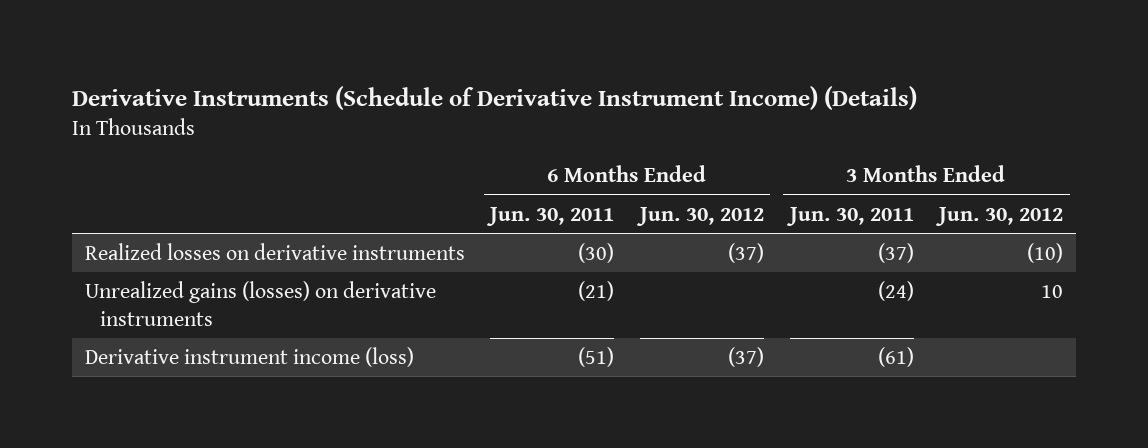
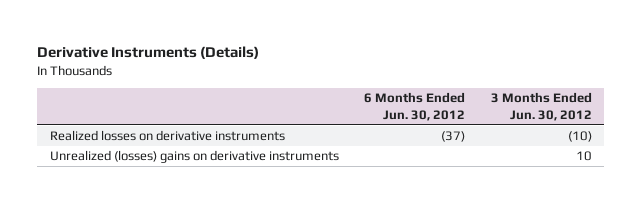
[71,85,917,110] Derivative Instruments (Schedule of Derivative Instrument Income) (Details) -> [37,46,260,60] Derivative Instruments (Details)
[486,206,615,226] Jun. 30, 2011 -> none
[785,206,914,226] Jun. 30, 2011 -> none
[84,346,414,367] Derivative instrument income (loss) -> none
[84,280,436,326] Unrealized gains (losses) on derivative instruments -> [49,150,339,164] Unrealized (losses) gains on derivative instruments

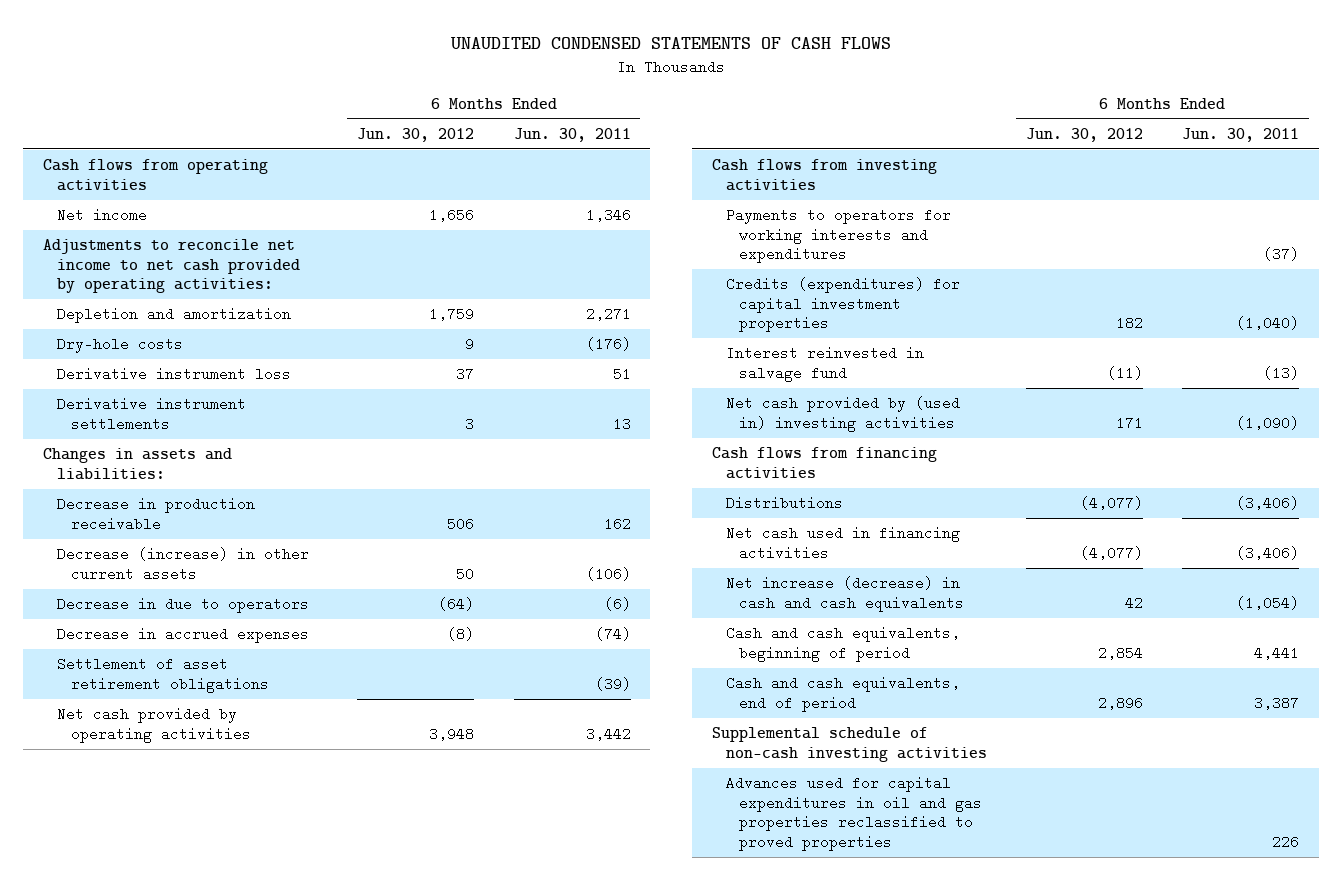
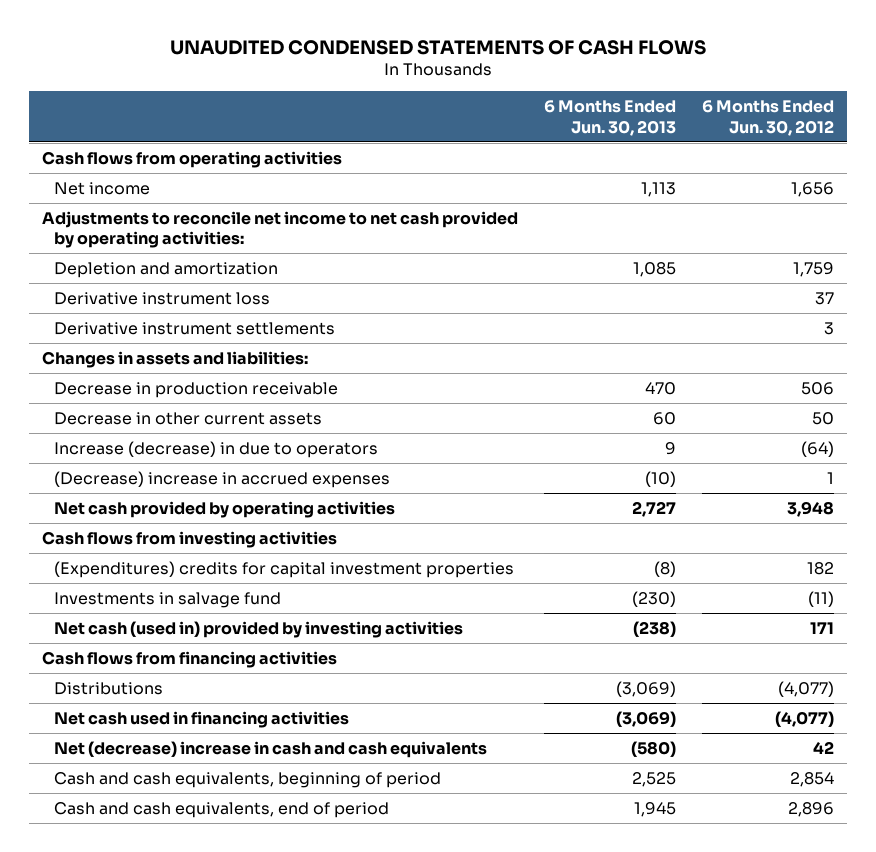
[513,127,631,142] Jun. 30, 2011 -> none
none -> [544,100,677,136] 6 Months Ended Jun. 30, 2013
[57,337,184,354] Dry-hole costs -> none
[57,657,269,693] Settlement of asset retirement obligations -> none
[57,547,310,581] Decrease (increase) in other current assets -> [54,411,323,425] Decrease in other current assets
[57,597,310,614] Decrease in due to operators -> [54,440,379,458] Increase (decrease) in due to operators
[57,627,310,644] Decrease in accrued expenses -> [54,470,391,488] (Decrease) increase in accrued expenses
[447,627,475,642] (8) -> [827,471,835,484] 1
[725,208,951,264] Payments to operators for working interests and expenditures -> none
[725,277,960,333] Credits (expenditures) for capital investment properties -> [54,560,515,578] (Expenditures) credits for capital investment properties
[725,346,924,382] Interest reinvested in salvage fund -> [54,591,282,608] Investments in salvage fund
[725,396,960,432] Net cash provided by (used in) investing activities -> [54,620,464,638] Net cash (used in) provided by investing activities
[725,576,965,612] Net increase (decrease) in cash and cash equivalents -> [54,740,488,758] Net (decrease) increase in cash and cash equivalents
[711,727,987,762] Supplemental schedule of non-cash investing activities -> none
[725,776,983,851] Advances used for capital expenditures in oil and gas properties reclassified to proved properties -> none

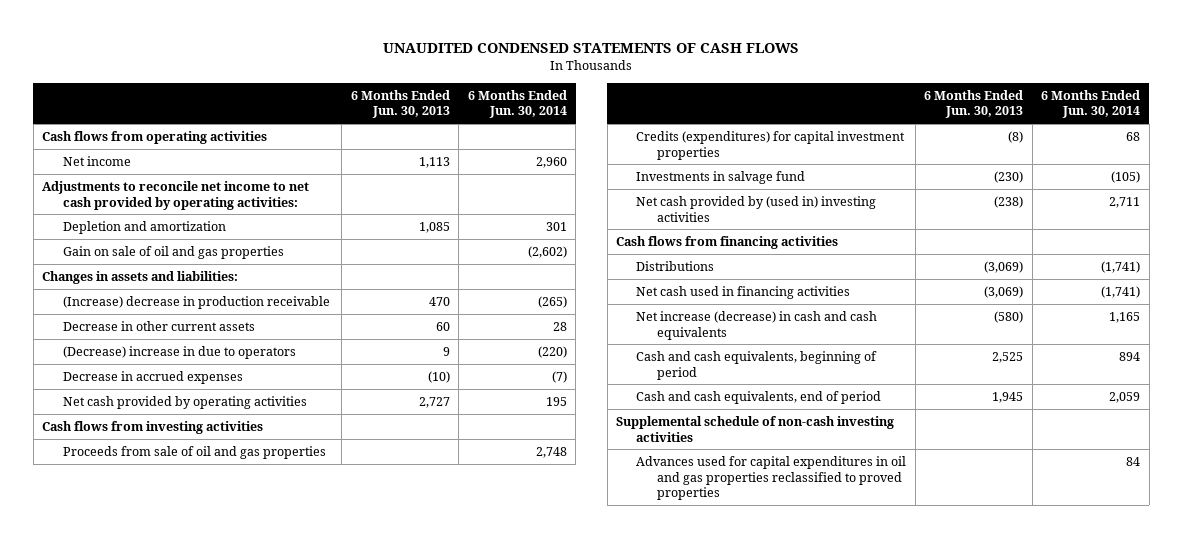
[702,100,835,136] 6 Months Ended Jun. 30, 2012 -> none
none -> [467,89,567,119] 6 Months Ended Jun. 30, 2014
[54,291,271,305] Derivative instrument loss -> none
[54,321,336,335] Derivative instrument settlements -> none
none -> [62,246,284,260] Gain on sale of oil and gas properties
[54,381,339,398] Decrease in production receivable -> [62,296,330,310] (Increase) decrease in production receivable
[54,440,379,458] Increase (decrease) in due to operators -> [62,346,296,360] (Decrease) increase in due to operators
[54,470,391,488] (Decrease) increase in accrued expenses -> [62,371,243,385] Decrease in accrued expenses
none -> [62,446,326,460] Proceeds from sale of oil and gas properties
[54,560,515,578] (Expenditures) credits for capital investment properties -> [636,131,906,160] Credits (expenditures) for capital investment properties
[54,620,464,638] Net cash (used in) provided by investing activities -> [636,196,877,222] Net cash provided by (used in) investing activities
[54,740,488,758] Net (decrease) increase in cash and cash equivalents -> [636,311,878,340] Net increase (decrease) in cash and cash equivalents
none -> [616,416,895,442] Supplemental schedule of non-cash investing activities
none -> [636,456,907,501] Advances used for capital expenditures in oil and gas properties reclassified to proved properties

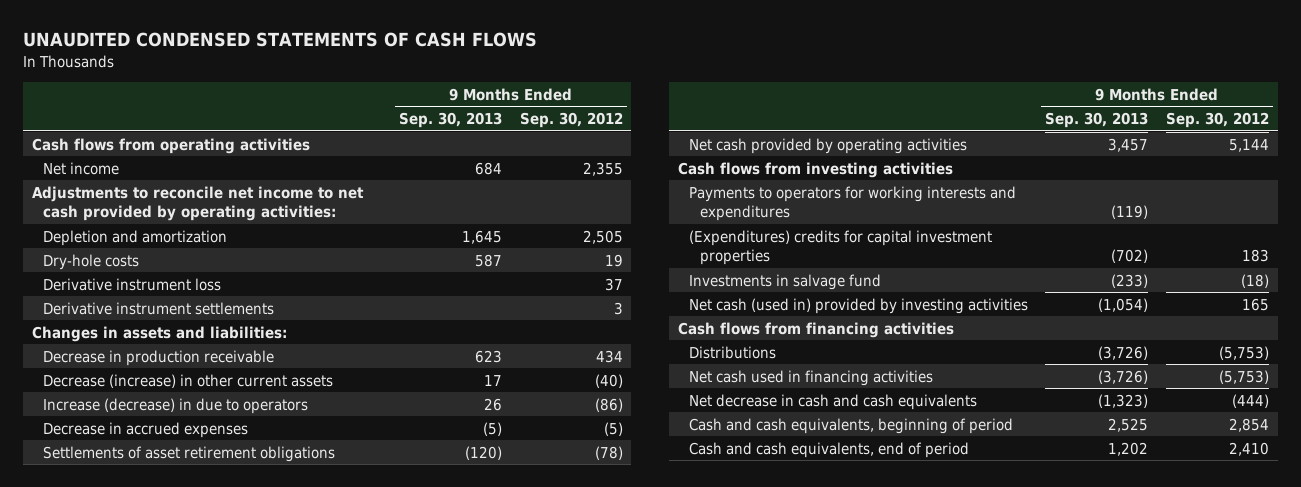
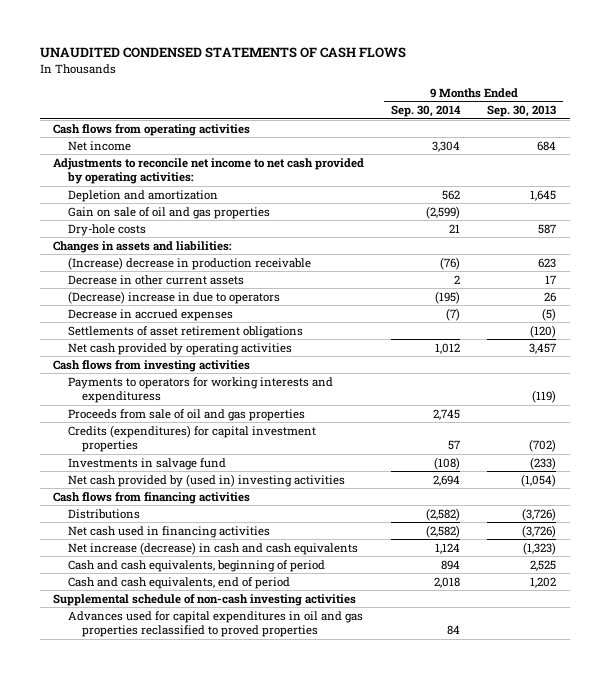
[519,111,623,128] Sep. 30, 2012 -> none
none -> [391,105,462,118] Sep. 30, 2014
none -> [67,206,270,219] Gain on sale of oil and gas properties
[42,277,221,291] Derivative instrument loss -> none
[42,301,274,315] Derivative instrument settlements -> none
[42,349,274,366] Decrease in production receivable -> [67,256,311,270] (Increase) decrease in production receivable
[42,373,333,388] Decrease (increase) in other current assets -> [67,274,244,285] Decrease in other current assets
[42,397,308,414] Increase (decrease) in due to operators -> [67,290,280,304] (Decrease) increase in due to operators
[688,185,1016,221] Payments to operators for working interests and expenditures -> [67,376,333,404] Payments to operators for working interests and expendituress
none -> [67,408,305,421] Proceeds from sale of oil and gas properties
[688,229,992,265] (Expenditures) credits for capital investment properties -> [67,424,316,453] Credits (expenditures) for capital investment properties
[688,297,1028,314] Net cash (used in) provided by investing activities -> [67,473,345,487] Net cash provided by (used in) investing activities
[688,393,977,410] Net decrease in cash and cash equivalents -> [67,541,358,555] Net increase (decrease) in cash and cash equivalents
none -> [53,593,357,606] Supplemental schedule of non-cash investing activities
none -> [67,610,363,638] Advances used for capital expenditures in oil and gas properties reclassified to proved properties

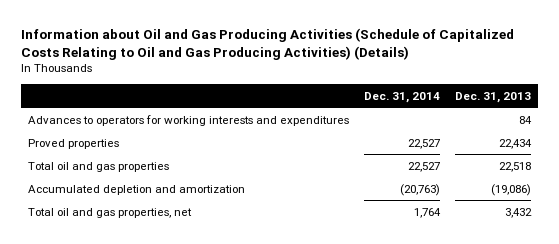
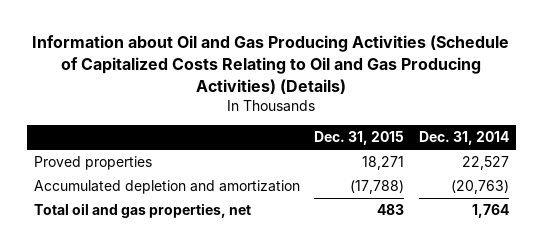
[454,91,531,103] Dec. 31, 2013 -> none
none -> [314,131,405,146] Dec. 31, 2015
[28,114,350,126] Advances to operators for working interests and expenditures -> none
[28,161,170,172] Total oil and gas properties -> none

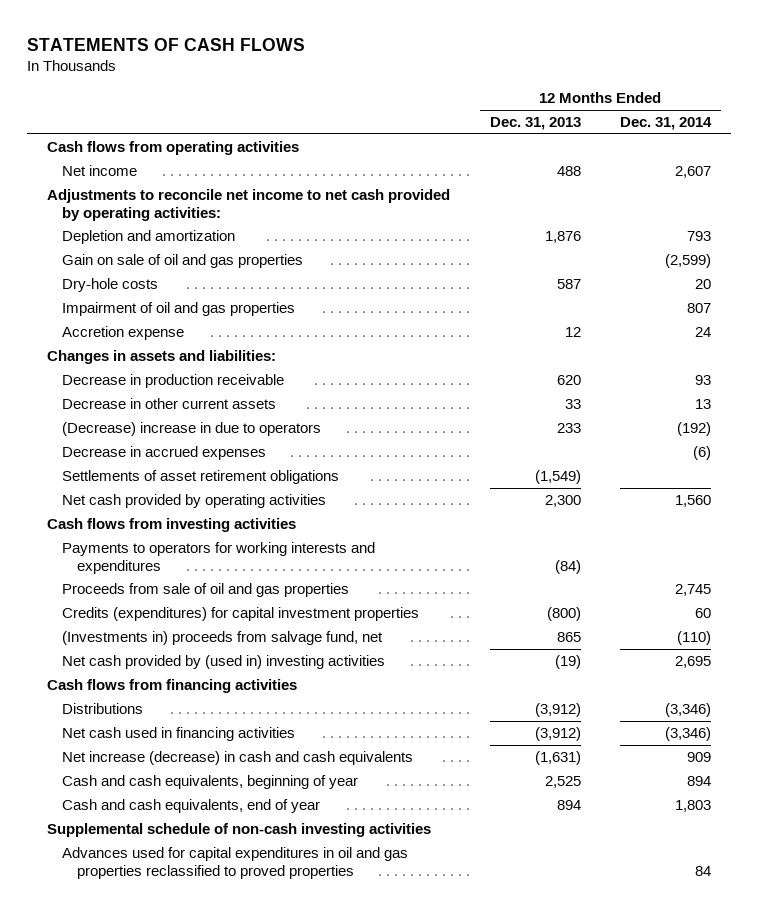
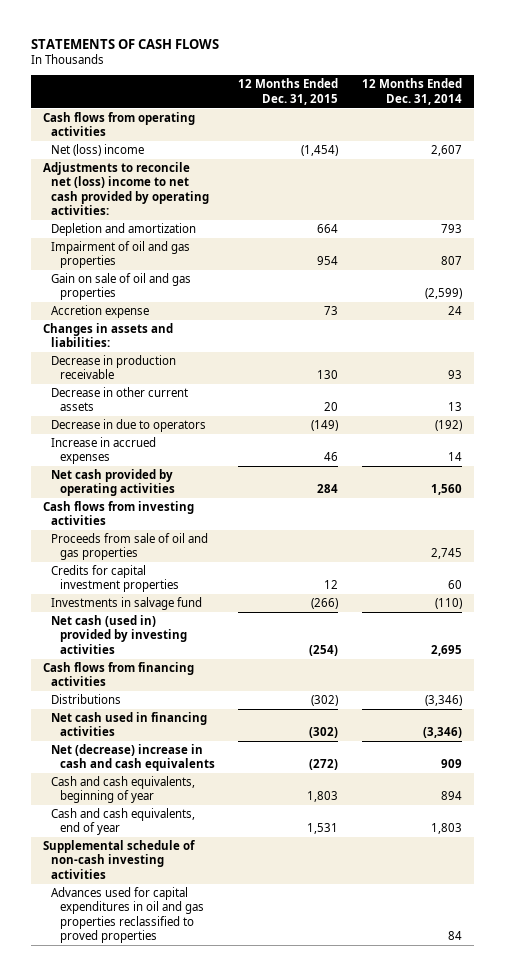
[489,117,581,131] Dec. 31, 2013 -> none
none -> [238,78,339,105] 12 Months Ended Dec. 31, 2015
[62,165,138,177] Net income -> [51,144,145,157] Net (loss) income
[47,189,451,221] Adjustments to reconcile net income to net cash provided by operating activities: -> [42,162,210,216] Adjustments to reconcile net (loss) income to net cash provided by operating activities:
[62,278,159,293] Dry-hole costs -> none
[62,254,304,269] Gain on sale of oil and gas properties -> [51,273,192,301] Gain on sale of oil and gas properties
[62,470,340,485] Settlements of asset retirement obligations -> none
[62,422,322,437] (Decrease) increase in due to operators -> [51,419,207,433] Decrease in due to operators
[62,446,267,461] Decrease in accrued expenses -> [51,437,157,465] Increase in accrued expenses
[693,446,712,461] (6) -> [448,452,463,462] 14
[62,542,376,574] Payments to operators for working interests and expenditures -> none
[62,607,420,622] Credits (expenditures) for capital investment properties -> [51,565,179,593] Credits for capital investment properties
[62,631,384,646] (Investments in) proceeds from salvage fund, net -> [51,597,203,611] Investments in salvage fund
[62,655,386,670] Net cash provided by (used in) investing activities -> [51,615,187,654] Net cash (used in) provided by investing activities
[62,751,414,766] Net increase (decrease) in cash and cash equivalents -> [51,744,215,772] Net (decrease) increase in cash and cash equivalents

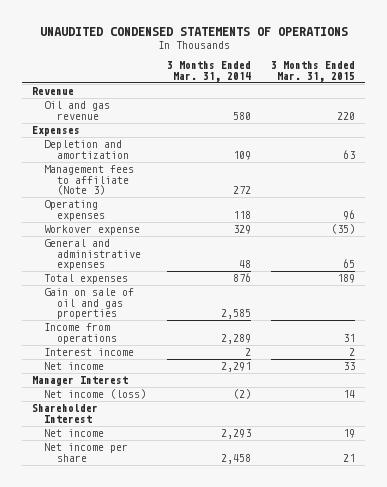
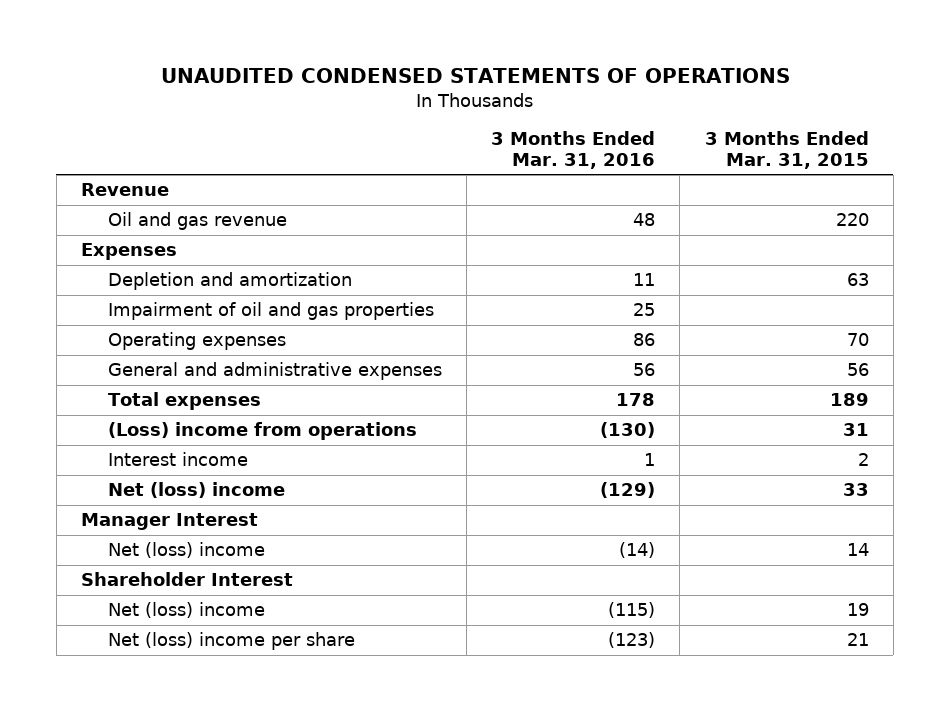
[166,61,251,82] 3 Months Ended Mar. 31, 2014 -> none
none -> [491,131,656,169] 3 Months Ended Mar. 31, 2016
[44,165,135,196] Management fees to affiliate (Note 3) -> none
[44,225,141,236] Workover expense -> none
none -> [108,302,435,321] Impairment of oil and gas properties
[342,209,355,220] 96 -> [846,333,869,347] 70
[342,259,355,269] 65 -> [846,363,869,377] 56
[44,288,135,320] Gain on sale of oil and gas properties -> none
[44,323,117,344] Income from operations -> [108,422,418,441] (Loss) income from operations
[44,362,105,371] Net income -> [108,482,286,499] Net (loss) income
[44,389,147,400] Net income (loss) -> [108,542,266,559] Net (loss) income
[44,429,105,438] Net income -> [108,602,266,619] Net (loss) income
[44,443,129,462] Net income per share -> [108,632,356,651] Net (loss) income per share

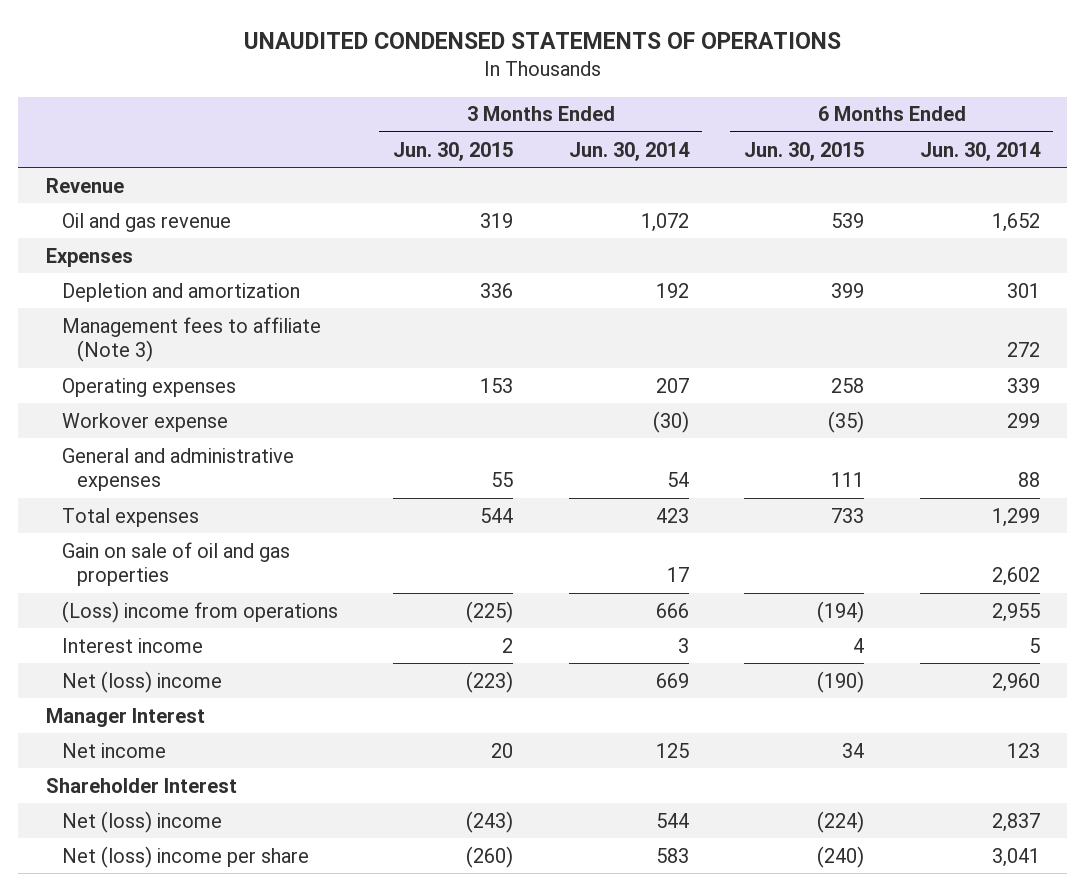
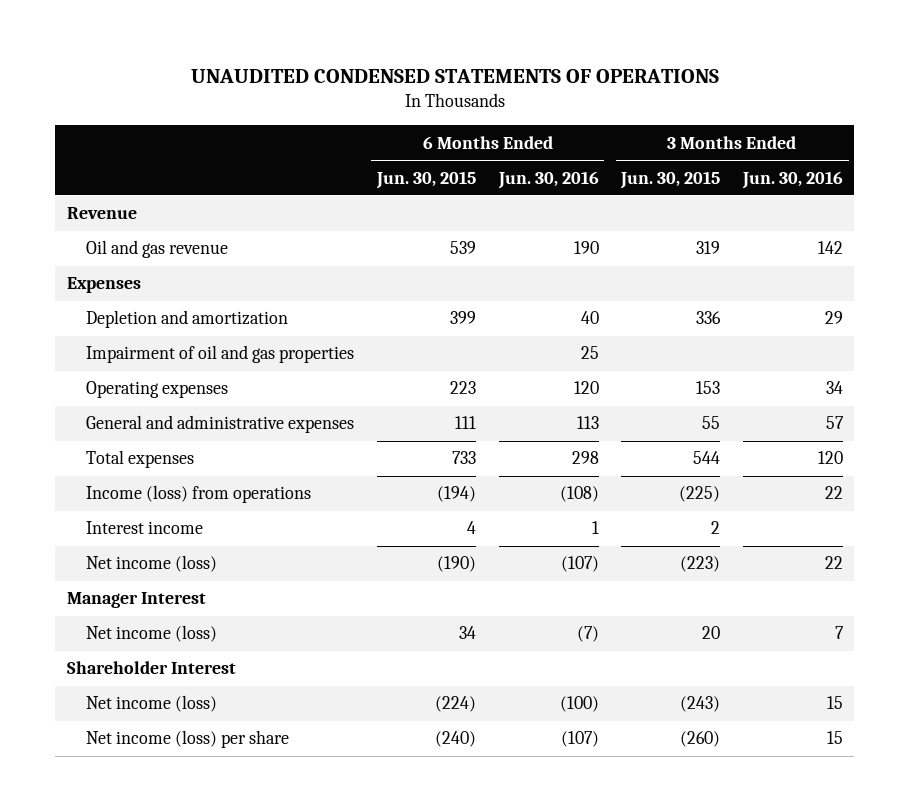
[568,141,690,161] Jun. 30, 2014 -> none
[919,141,1041,161] Jun. 30, 2014 -> none
none -> [497,170,599,189] Jun. 30, 2016
none -> [742,170,844,189] Jun. 30, 2016
[61,316,321,363] Management fees to affiliate (Note 3) -> none
[61,412,228,432] Workover expense -> none
none -> [86,345,355,364] Impairment of oil and gas properties
[831,377,865,393] 258 -> [450,381,477,395] 223
[61,541,290,587] Gain on sale of oil and gas properties -> none
[61,600,338,623] (Loss) income from operations -> [86,485,312,504] Income (loss) from operations
[61,670,222,693] Net (loss) income -> [86,555,218,573] Net income (loss)
[61,742,166,758] Net income -> [86,625,218,643] Net income (loss)
[61,810,222,833] Net (loss) income -> [86,695,218,713] Net income (loss)
[61,845,309,868] Net (loss) income per share -> [86,730,290,749] Net income (loss) per share

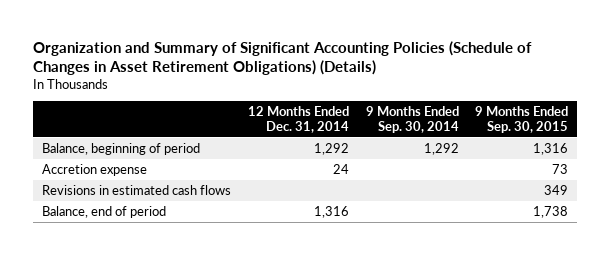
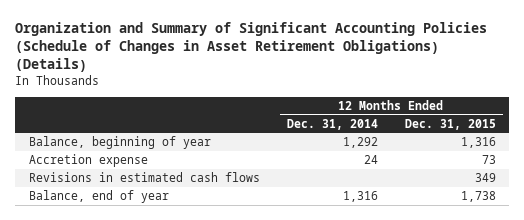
[365,105,459,133] 9 Months Ended Sep. 30, 2014 -> none
[475,105,569,133] 9 Months Ended Sep. 30, 2015 -> none
none -> [404,118,496,130] Dec. 31, 2015
[41,142,200,155] Balance, beginning of period -> [28,136,211,150] Balance, beginning of year
[41,205,166,218] Balance, end of period -> [28,190,169,204] Balance, end of year

